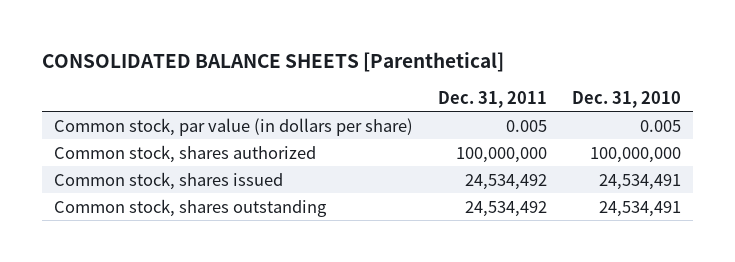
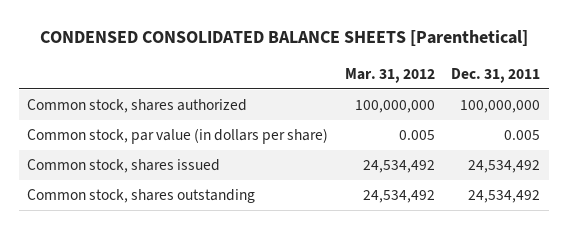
[41,51,504,72] CONSOLIDATED BALANCE SHEETS [Parenthetical] -> [39,29,528,46] CONDENSED CONSOLIDATED BALANCE SHEETS [Parenthetical]
[571,90,681,108] Dec. 31, 2010 -> none
none -> [344,67,435,83] Mar. 31, 2012
[54,117,414,136] Common stock, par value (in dollars per share) -> [27,128,329,145] Common stock, par value (in dollars per share)

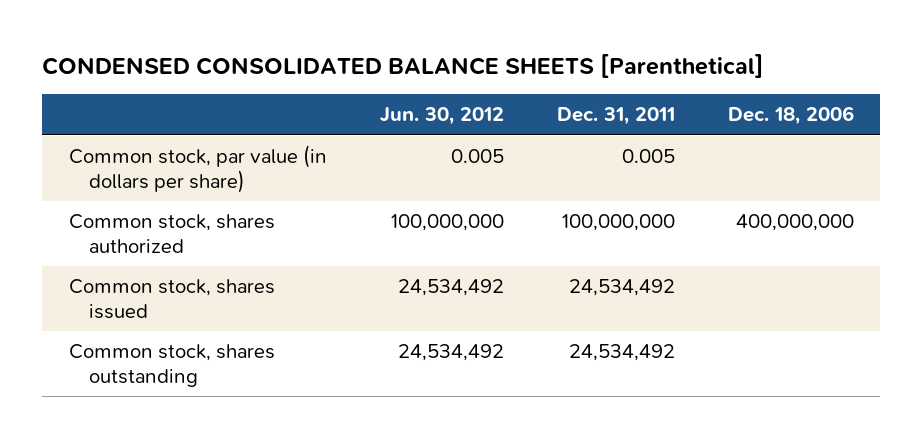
[344,67,435,83] Mar. 31, 2012 -> none
none -> [379,107,504,126] Jun. 30, 2012
none -> [727,106,854,126] Dec. 18, 2006
[27,99,248,114] Common stock, shares authorized -> [68,214,275,253] Common stock, shares authorized

